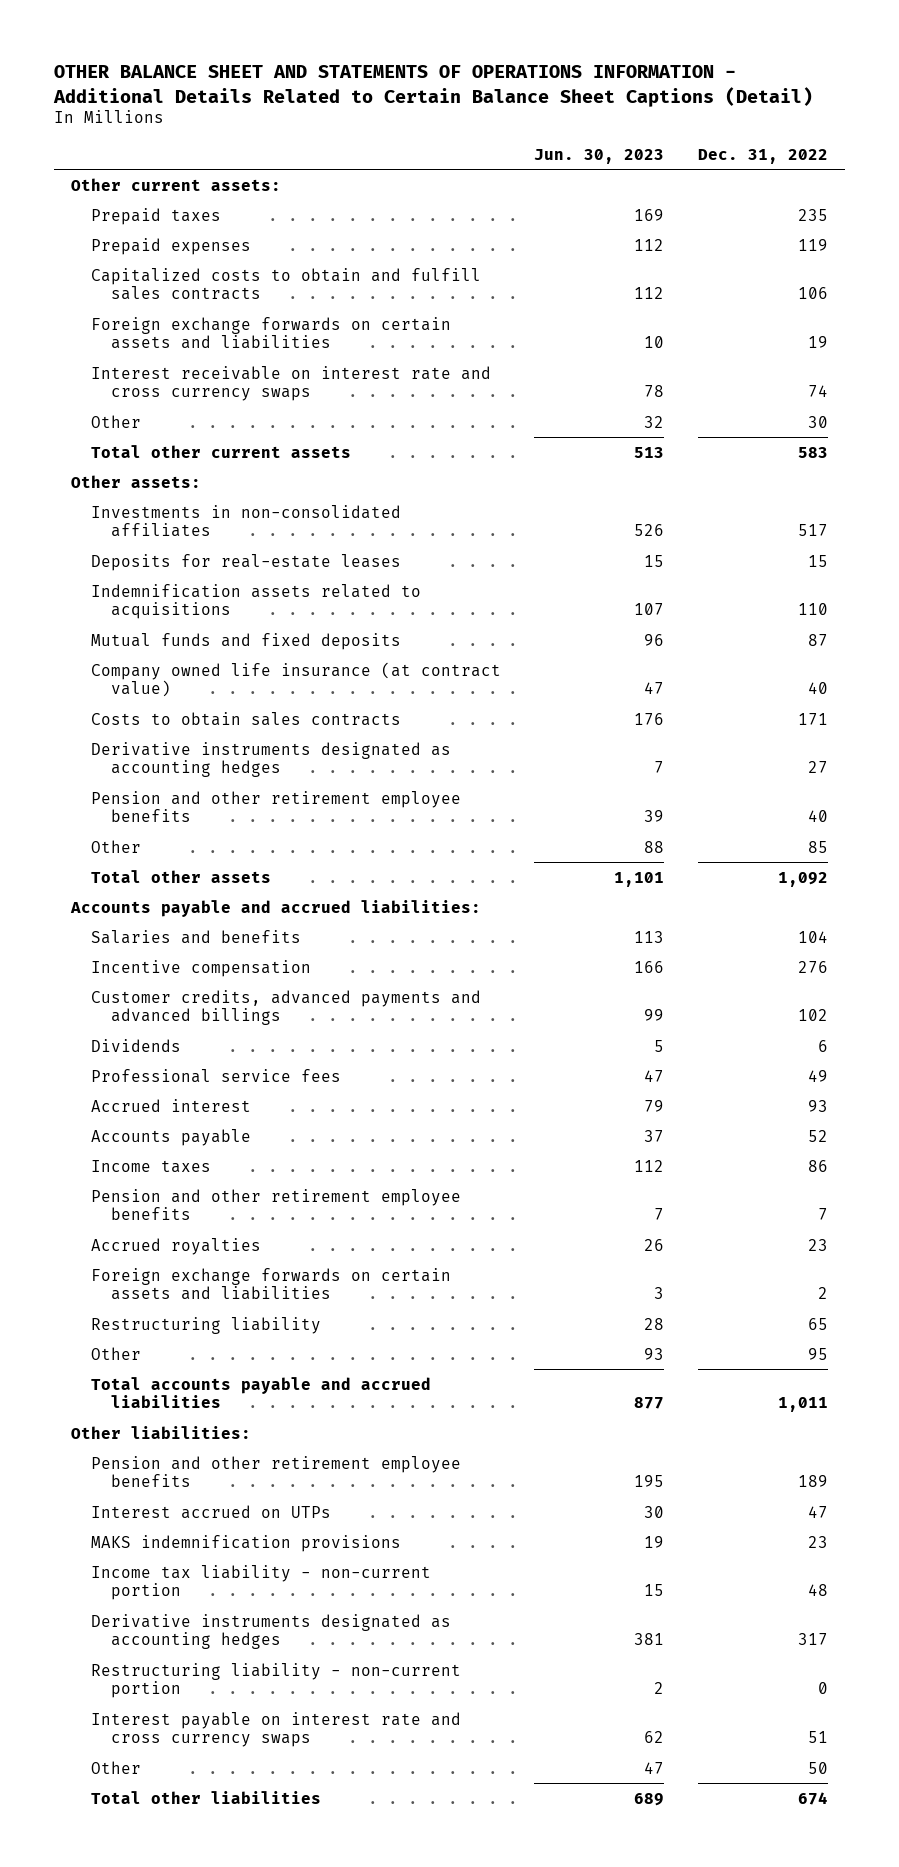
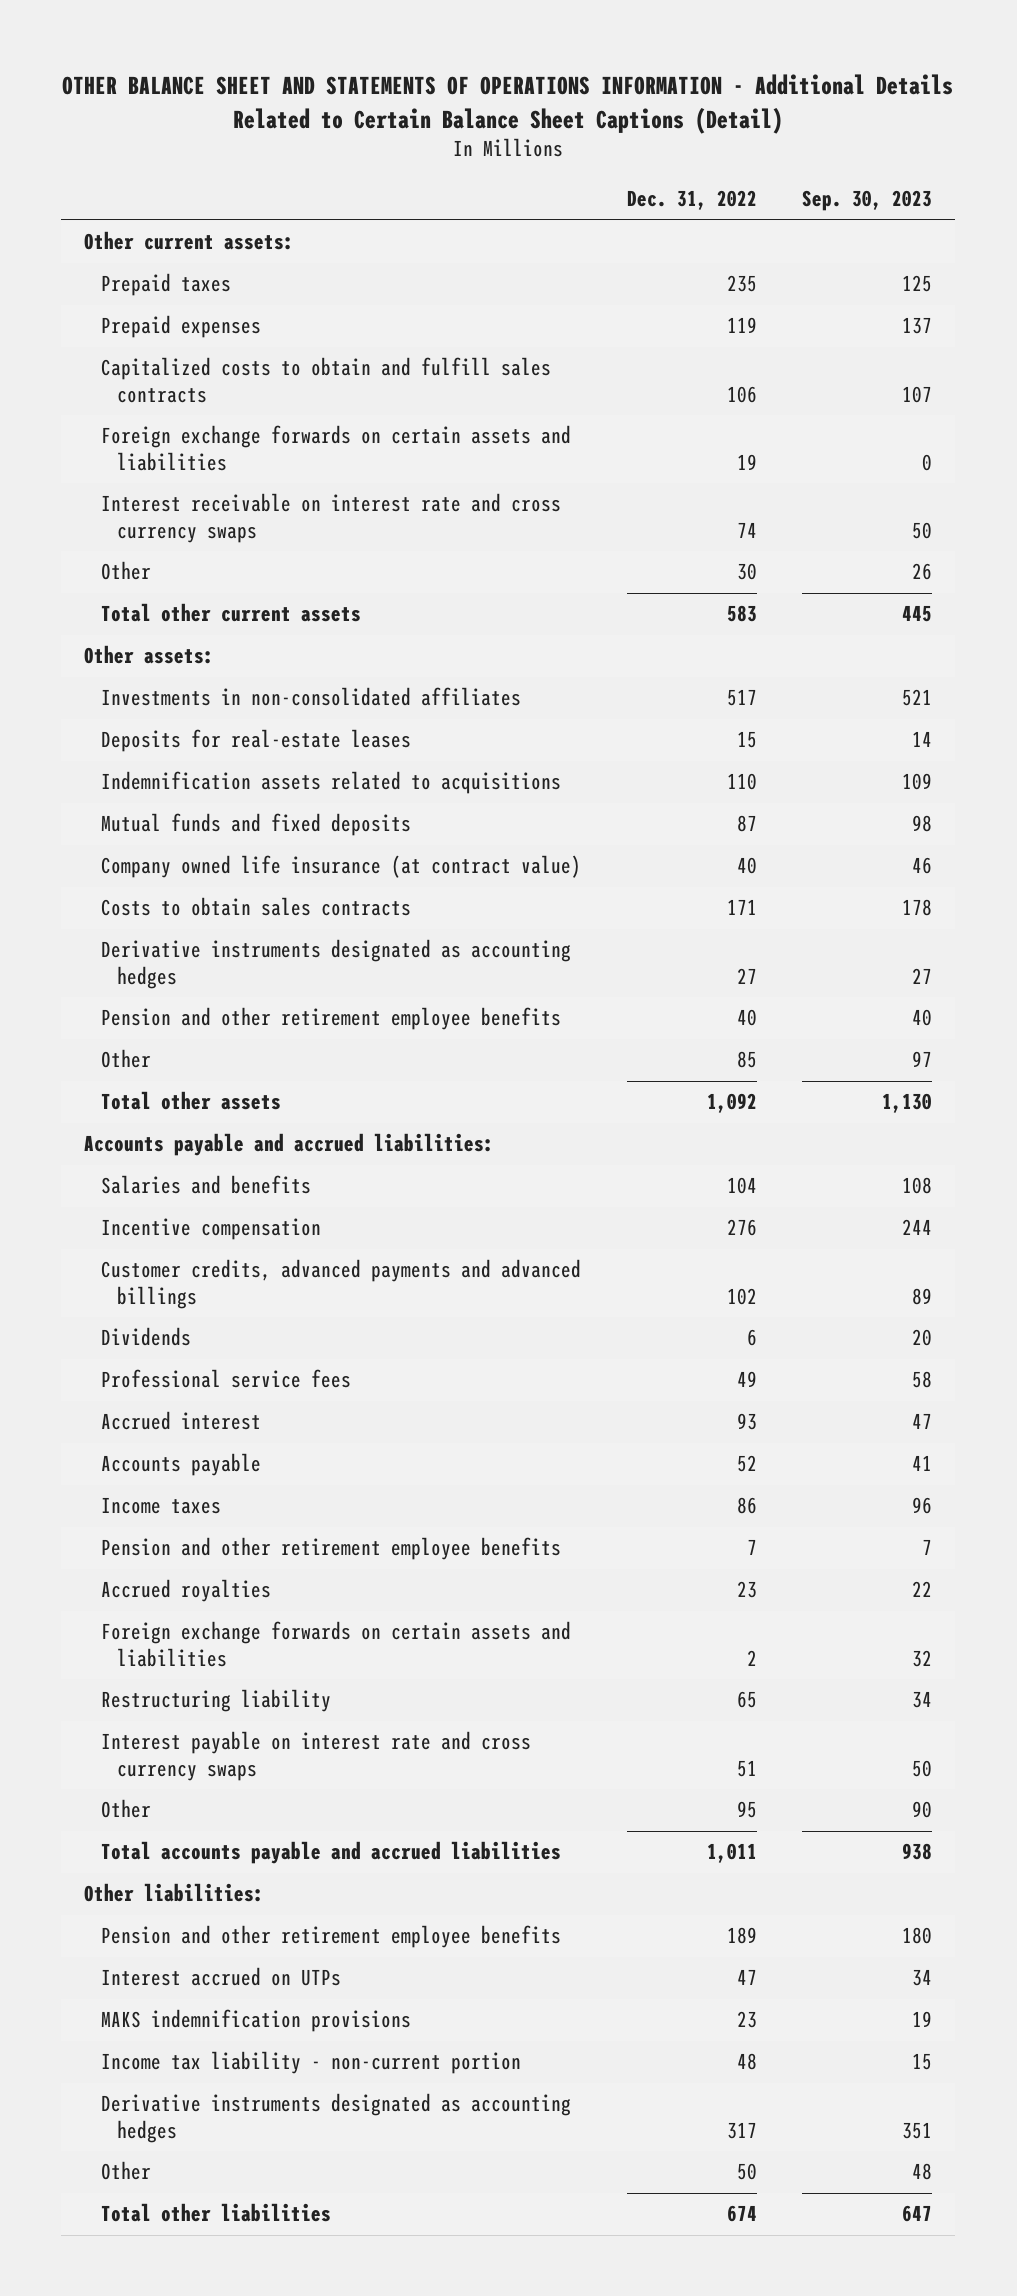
[534,148,665,164] Jun. 30, 2023 -> none
none -> [802,190,933,212] Sep. 30, 2023
[90,1711,461,1747] Interest payable on interest rate and cross currency swaps -> [100,1731,531,1781] Interest payable on interest rate and cross currency swaps
[90,1662,461,1698] Restructuring liability - non-current portion -> none

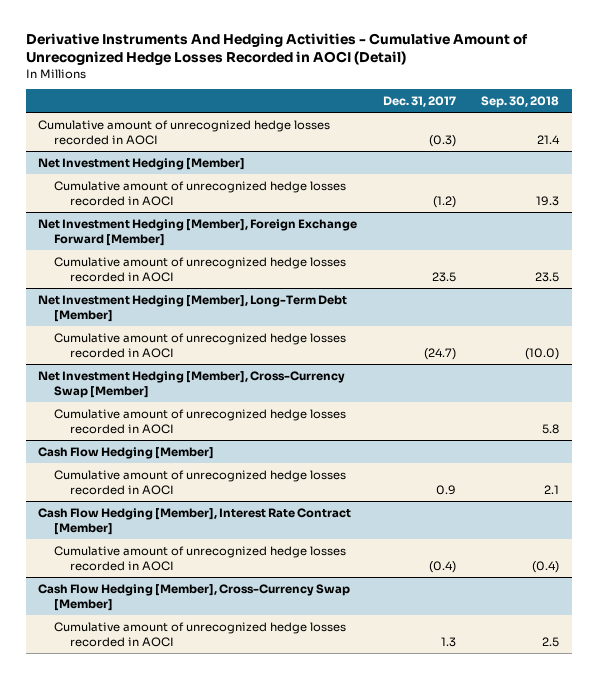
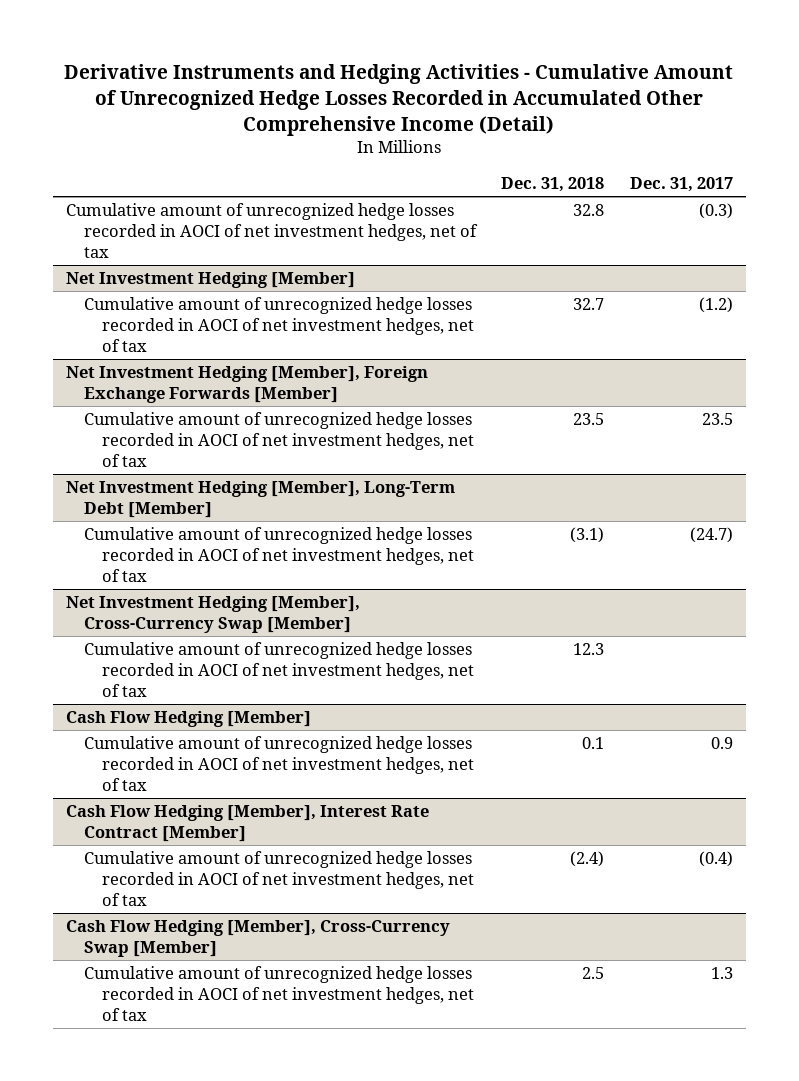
[25,32,528,65] Derivative Instruments And Hedging Activities - Cumulative Amount of Unrecognized Hedge Losses Recorded in AOCI (Detail) -> [64,63,734,136] Derivative Instruments and Hedging Activities - Cumulative Amount of Unrecognized Hedge Losses Recorded in Accumulated Other Comprehensive Income (Detail)
[481,96,560,109] Sep. 30, 2018 -> none
none -> [501,177,605,193] Dec. 31, 2018
[38,119,331,145] Cumulative amount of unrecognized hedge losses recorded in AOCI -> [65,203,478,258] Cumulative amount of unrecognized hedge losses recorded in AOCI of net investment hedges, net of tax
[54,180,347,206] Cumulative amount of unrecognized hedge losses recorded in AOCI -> [83,297,475,352] Cumulative amount of unrecognized hedge losses recorded in AOCI of net investment hedges, net of tax
[38,218,358,246] Net Investment Hedging [Member], Foreign Exchange Forward [Member] -> [65,366,428,403] Net Investment Hedging [Member], Foreign Exchange Forwards [Member]
[54,256,347,282] Cumulative amount of unrecognized hedge losses recorded in AOCI -> [83,412,475,467] Cumulative amount of unrecognized hedge losses recorded in AOCI of net investment hedges, net of tax
[54,332,347,358] Cumulative amount of unrecognized hedge losses recorded in AOCI -> [83,527,475,582] Cumulative amount of unrecognized hedge losses recorded in AOCI of net investment hedges, net of tax
[54,408,347,434] Cumulative amount of unrecognized hedge losses recorded in AOCI -> [83,642,475,697] Cumulative amount of unrecognized hedge losses recorded in AOCI of net investment hedges, net of tax
[54,469,347,495] Cumulative amount of unrecognized hedge losses recorded in AOCI -> [83,736,475,791] Cumulative amount of unrecognized hedge losses recorded in AOCI of net investment hedges, net of tax
[54,545,347,571] Cumulative amount of unrecognized hedge losses recorded in AOCI -> [83,851,475,906] Cumulative amount of unrecognized hedge losses recorded in AOCI of net investment hedges, net of tax
[54,621,347,647] Cumulative amount of unrecognized hedge losses recorded in AOCI -> [83,966,475,1021] Cumulative amount of unrecognized hedge losses recorded in AOCI of net investment hedges, net of tax

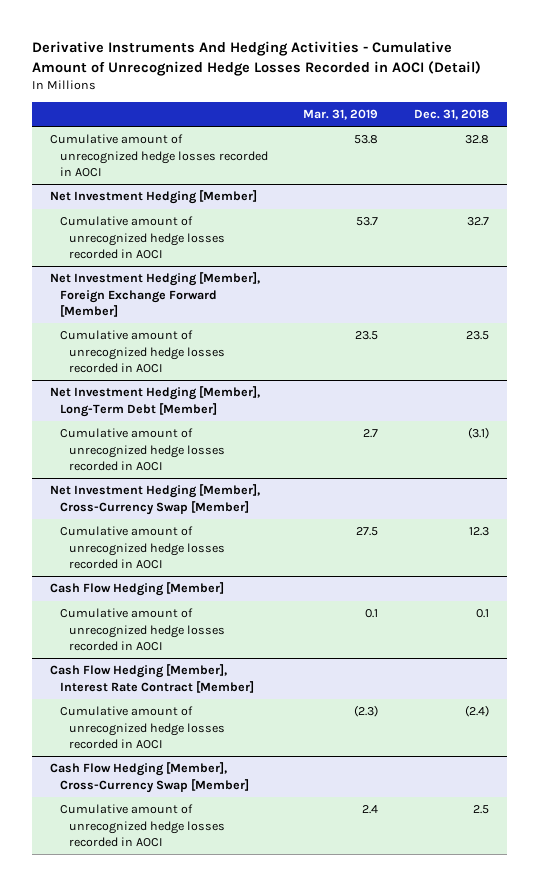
[64,63,734,136] Derivative Instruments and Hedging Activities - Cumulative Amount of Unrecognized Hedge Losses Recorded in Accumulated Other Comprehensive Income (Detail) -> [32,41,482,76] Derivative Instruments And Hedging Activities - Cumulative Amount of Unrecognized Hedge Losses Recorded in AOCI (Detail)
[630,177,734,193] Dec. 31, 2017 -> none
none -> [303,109,379,121] Mar. 31, 2019
[65,203,478,258] Cumulative amount of unrecognized hedge losses recorded in AOCI of net investment hedges, net of tax -> [50,134,268,177] Cumulative amount of unrecognized hedge losses recorded in AOCI
[83,297,475,352] Cumulative amount of unrecognized hedge losses recorded in AOCI of net investment hedges, net of tax -> [59,216,226,259] Cumulative amount of unrecognized hedge losses recorded in AOCI
[65,366,428,403] Net Investment Hedging [Member], Foreign Exchange Forwards [Member] -> [50,272,261,317] Net Investment Hedging [Member], Foreign Exchange Forward [Member]
[83,412,475,467] Cumulative amount of unrecognized hedge losses recorded in AOCI of net investment hedges, net of tax -> [59,330,226,373] Cumulative amount of unrecognized hedge losses recorded in AOCI
[83,527,475,582] Cumulative amount of unrecognized hedge losses recorded in AOCI of net investment hedges, net of tax -> [59,428,226,471] Cumulative amount of unrecognized hedge losses recorded in AOCI
[83,642,475,697] Cumulative amount of unrecognized hedge losses recorded in AOCI of net investment hedges, net of tax -> [59,526,226,569] Cumulative amount of unrecognized hedge losses recorded in AOCI
[83,736,475,791] Cumulative amount of unrecognized hedge losses recorded in AOCI of net investment hedges, net of tax -> [59,608,226,651] Cumulative amount of unrecognized hedge losses recorded in AOCI
[83,851,475,906] Cumulative amount of unrecognized hedge losses recorded in AOCI of net investment hedges, net of tax -> [59,706,226,749] Cumulative amount of unrecognized hedge losses recorded in AOCI
[83,966,475,1021] Cumulative amount of unrecognized hedge losses recorded in AOCI of net investment hedges, net of tax -> [59,804,226,847] Cumulative amount of unrecognized hedge losses recorded in AOCI

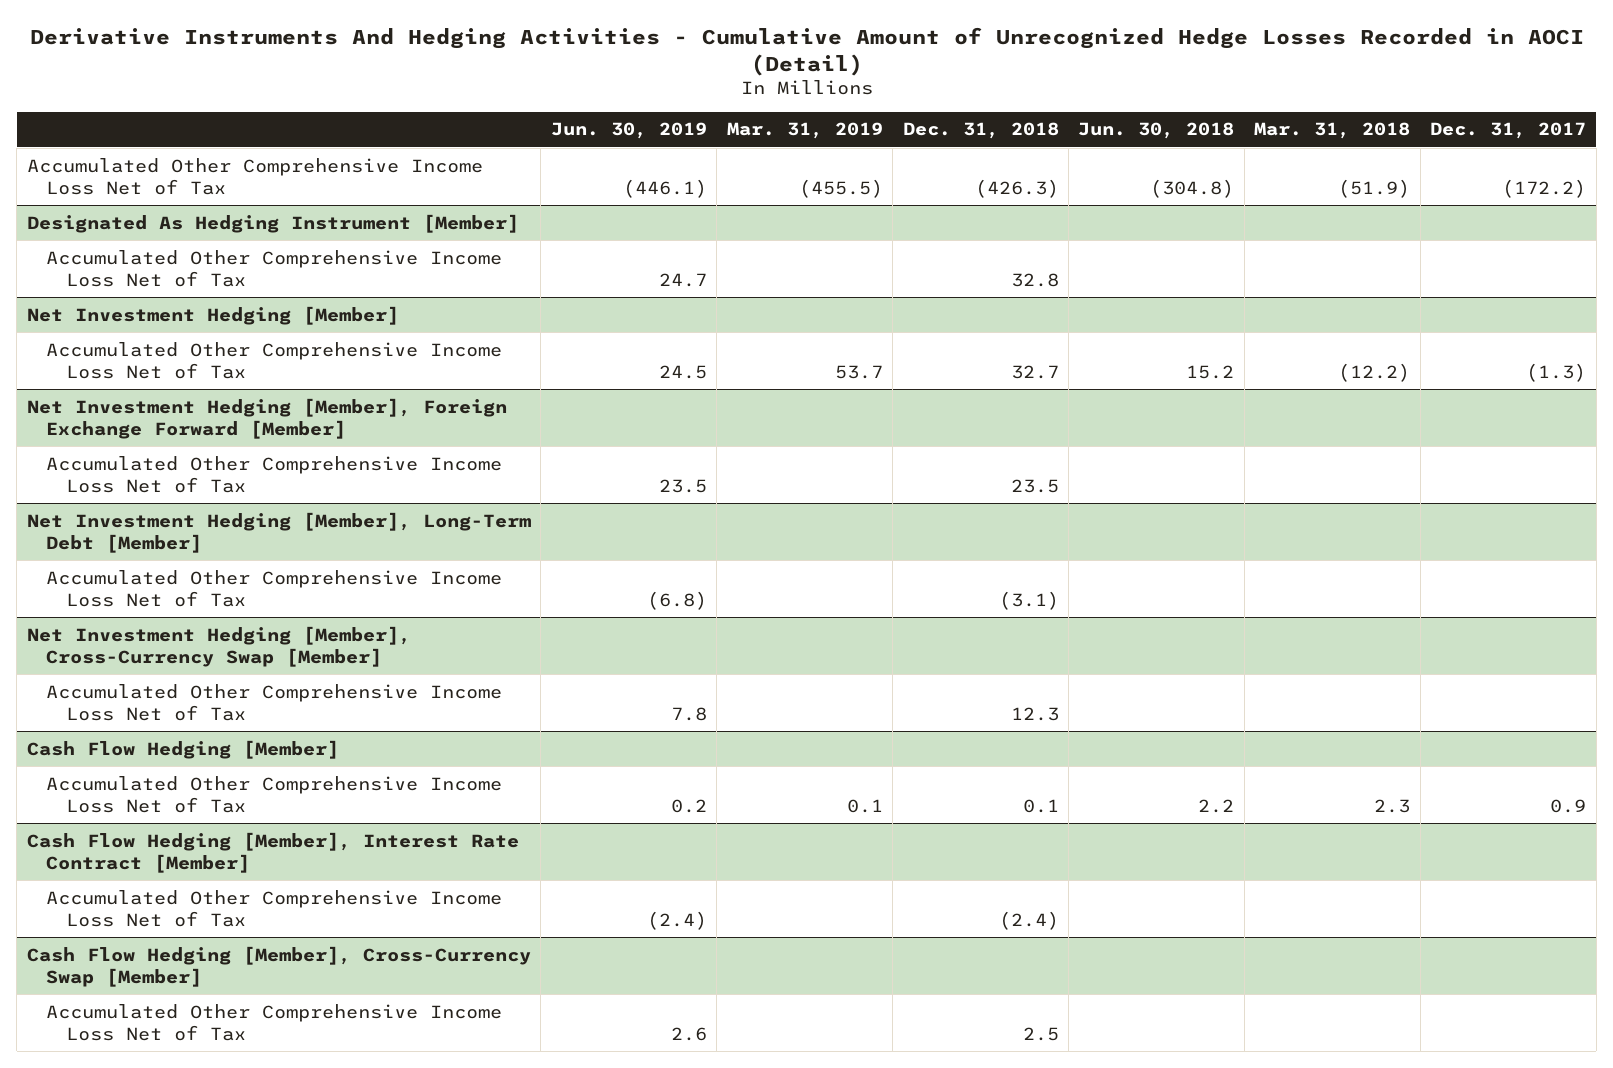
none -> [550,122,707,140] Jun. 30, 2019
none -> [1078,122,1235,140] Jun. 30, 2018
none -> [1254,122,1411,140] Mar. 31, 2018
none -> [1430,122,1587,140] Dec. 31, 2017
[50,134,268,177] Cumulative amount of unrecognized hedge losses recorded in AOCI -> none
none -> [26,157,483,195] Accumulated Other Comprehensive Income Loss Net of Tax
none -> [26,213,519,233] Designated As Hedging Instrument [Member]
none -> [46,249,503,287] Accumulated Other Comprehensive Income Loss Net of Tax
[59,216,226,259] Cumulative amount of unrecognized hedge losses recorded in AOCI -> [46,341,503,379] Accumulated Other Comprehensive Income Loss Net of Tax
[59,330,226,373] Cumulative amount of unrecognized hedge losses recorded in AOCI -> none
none -> [46,455,503,493] Accumulated Other Comprehensive Income Loss Net of Tax
[59,428,226,471] Cumulative amount of unrecognized hedge losses recorded in AOCI -> none
none -> [46,569,503,607] Accumulated Other Comprehensive Income Loss Net of Tax
[59,526,226,569] Cumulative amount of unrecognized hedge losses recorded in AOCI -> none
none -> [46,683,503,721] Accumulated Other Comprehensive Income Loss Net of Tax
[59,608,226,651] Cumulative amount of unrecognized hedge losses recorded in AOCI -> none
none -> [46,775,503,813] Accumulated Other Comprehensive Income Loss Net of Tax
[59,706,226,749] Cumulative amount of unrecognized hedge losses recorded in AOCI -> none
none -> [46,889,503,927] Accumulated Other Comprehensive Income Loss Net of Tax
[59,804,226,847] Cumulative amount of unrecognized hedge losses recorded in AOCI -> none
none -> [46,1003,503,1041] Accumulated Other Comprehensive Income Loss Net of Tax

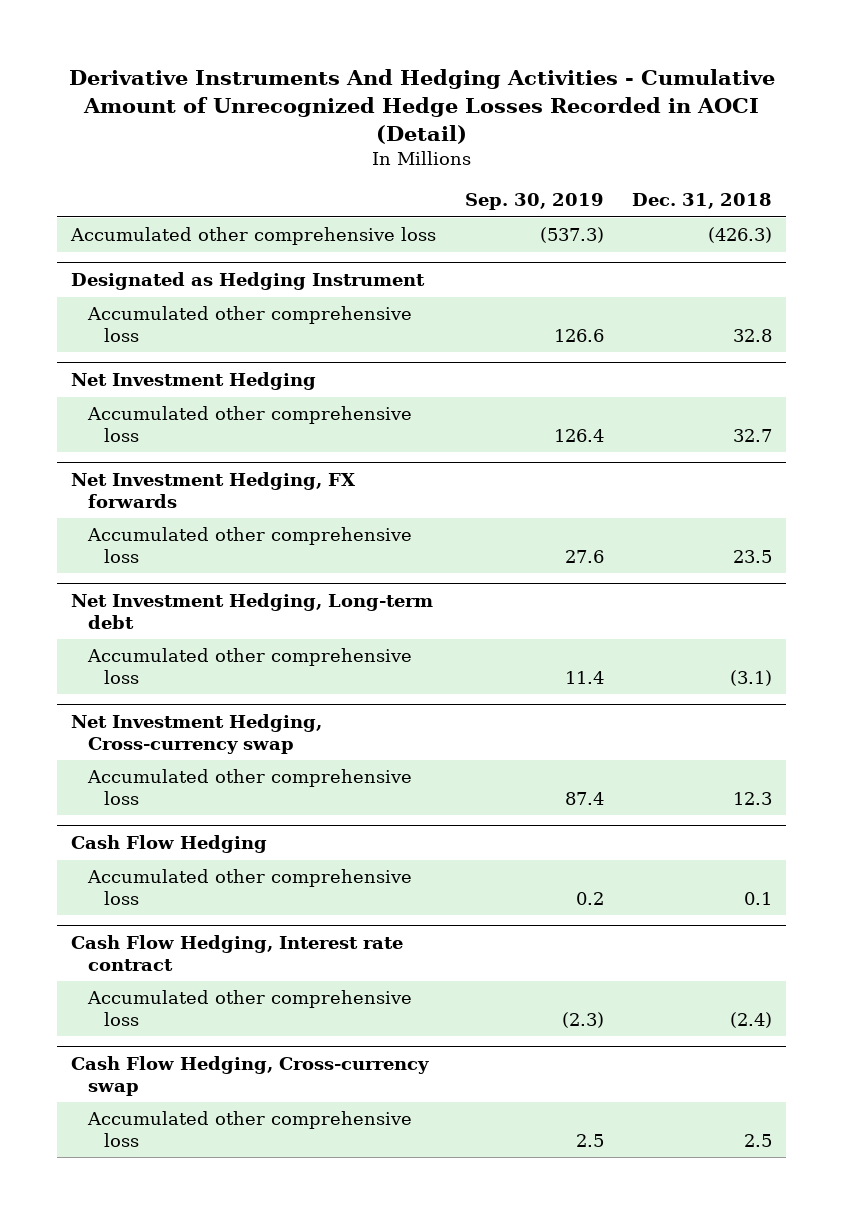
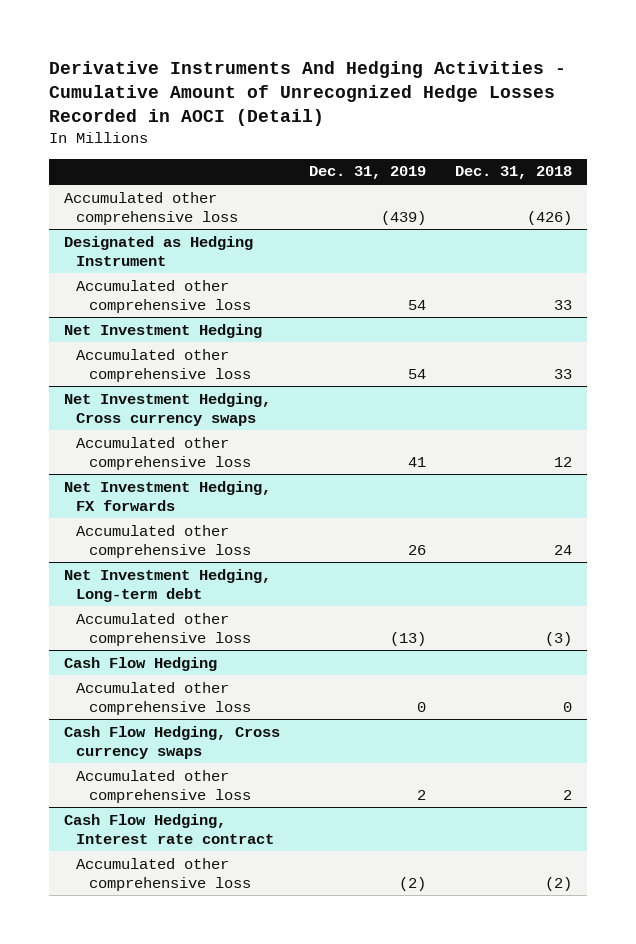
[464,193,604,211] Sep. 30, 2019 -> none
none -> [309,166,427,180] Dec. 31, 2019
[708,227,773,244] (426.3) -> [527,210,573,225] (426)
[733,329,773,343] 32.8 -> [554,299,573,310] 33
[733,429,773,443] 32.7 -> [554,368,573,379] 33
none -> [64,392,272,426] Net Investment Hedging, Cross currency swaps
none -> [76,436,251,470] Accumulated other comprehensive loss
[733,550,773,564] 23.5 -> [554,544,573,555] 24
[71,714,323,754] Net Investment Hedging, Cross-currency swap -> none
[86,769,412,806] Accumulated other comprehensive loss -> none
[730,670,773,687] (3.1) -> [545,631,573,646] (3)
[744,892,773,906] 0.1 -> [563,701,573,712] 0
none -> [64,725,281,759] Cash Flow Hedging, Cross currency swaps
none -> [76,769,251,803] Accumulated other comprehensive loss
[71,1056,430,1096] Cash Flow Hedging, Cross-currency swap -> none
[86,1111,412,1148] Accumulated other comprehensive loss -> none
[730,1012,773,1029] (2.4) -> [545,876,573,891] (2)

